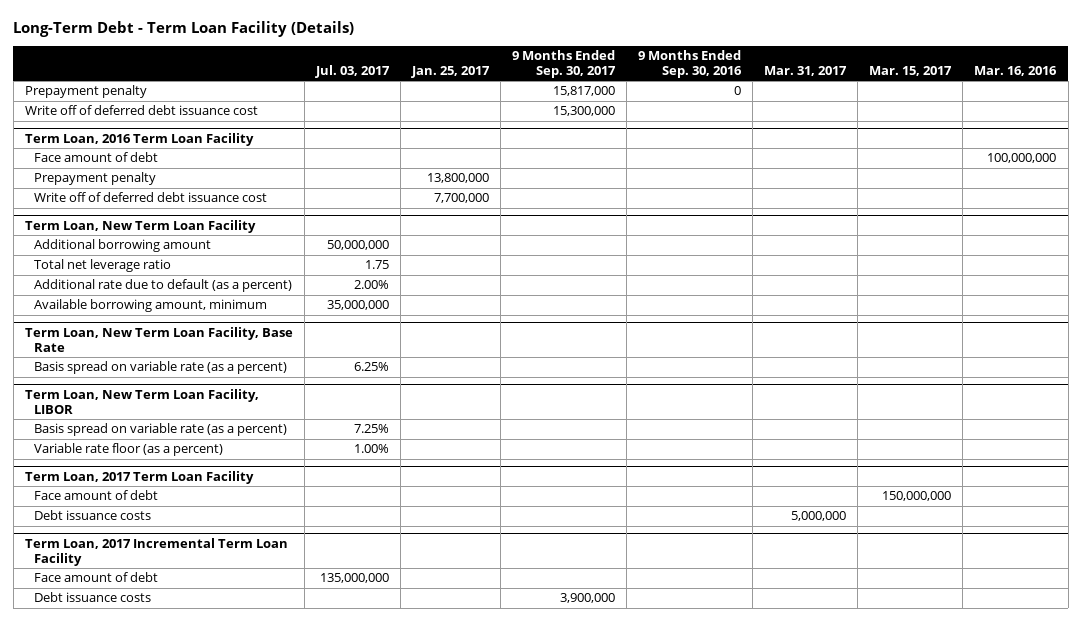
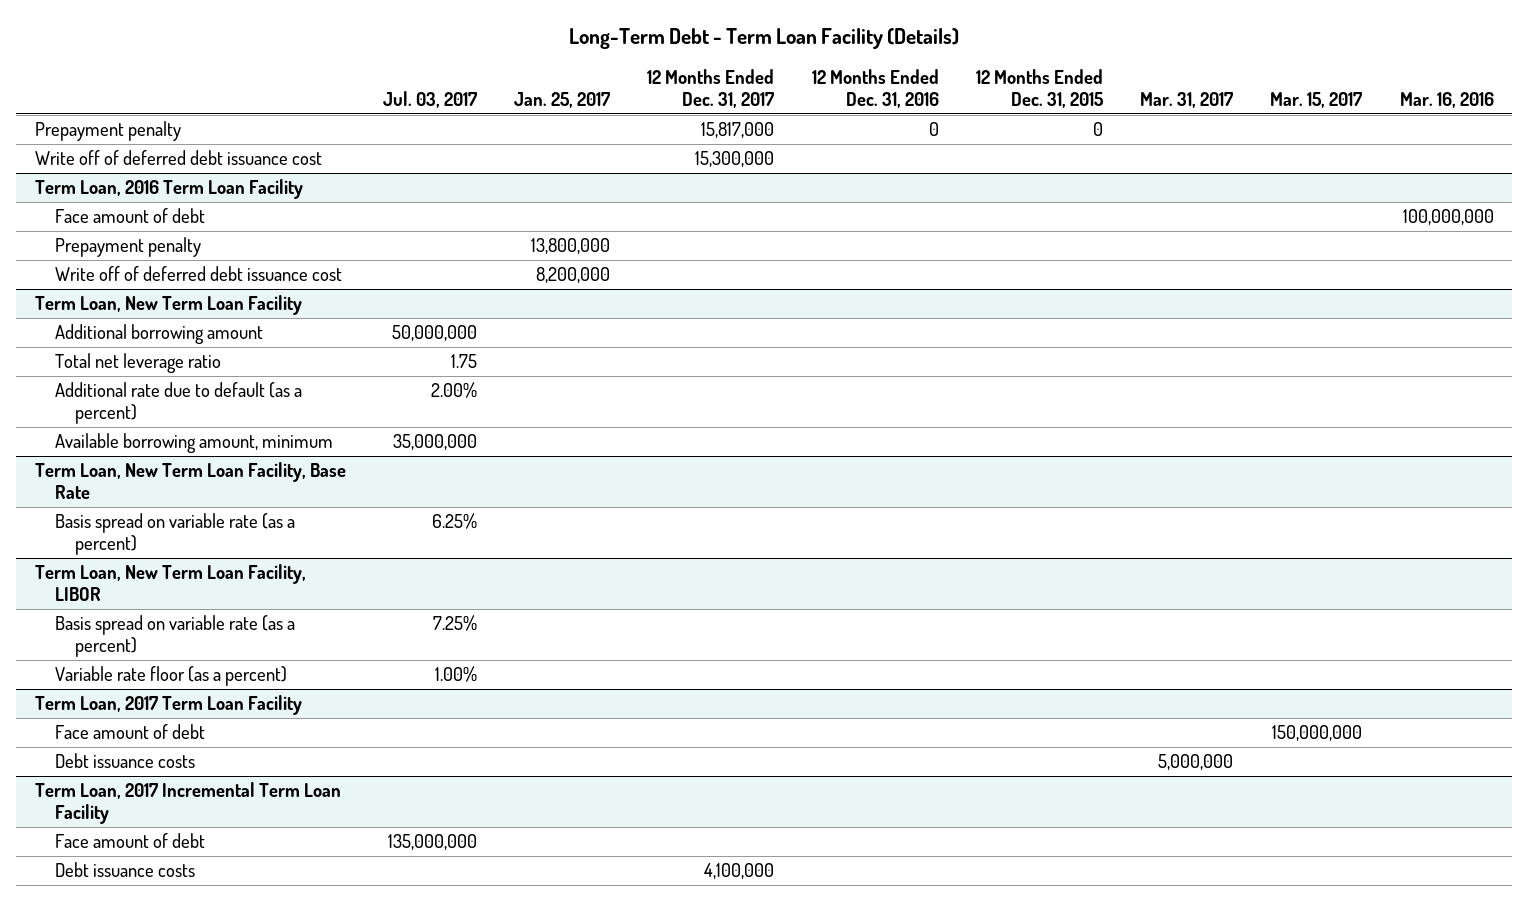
[512,49,617,78] 9 Months Ended Sep. 30, 2017 -> none
[638,49,743,78] 9 Months Ended Sep. 30, 2016 -> none
none -> [647,68,775,109] 12 Months Ended Dec. 31, 2017
none -> [811,68,939,109] 12 Months Ended Dec. 31, 2016
none -> [975,68,1103,109] 12 Months Ended Dec. 31, 2015
[433,193,489,204] 7,700,000 -> [536,267,611,284] 8,200,000

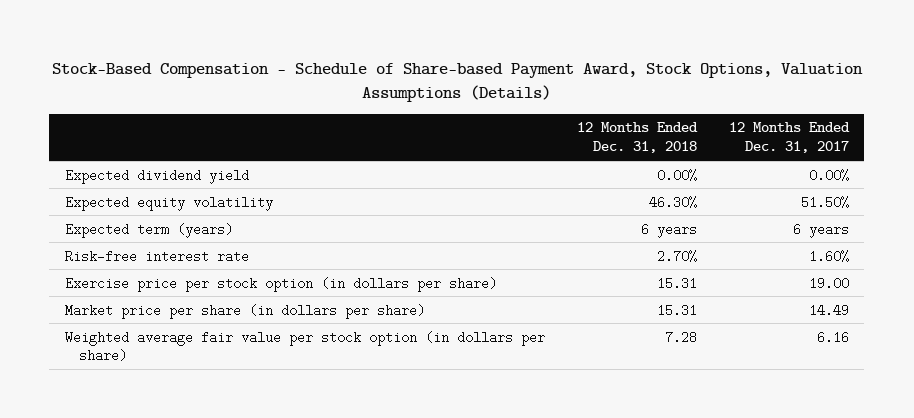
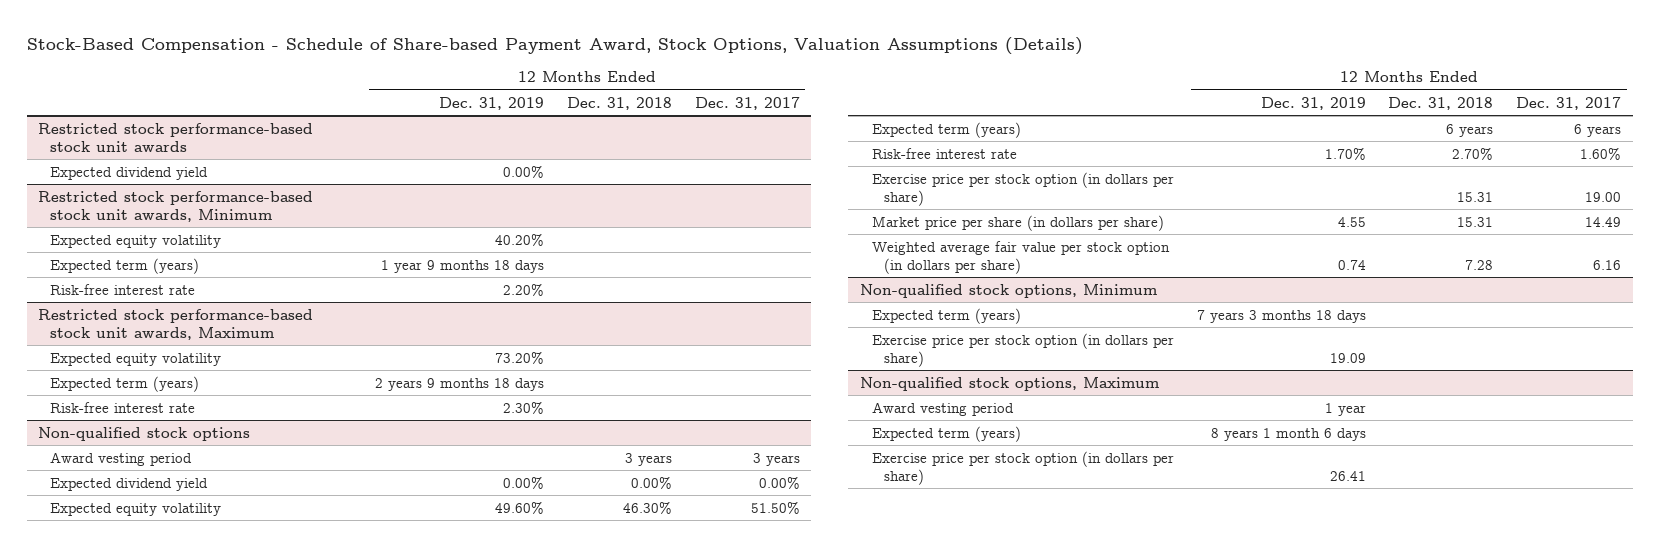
none -> [439,96,545,110] Dec. 31, 2019
none -> [38,122,314,152] Restricted stock performance-based stock unit awards
none -> [50,166,209,180] Expected dividend yield
none -> [38,190,314,222] Restricted stock performance-based stock unit awards, Minimum
none -> [50,234,222,248] Expected equity volatility
none -> [50,257,200,274] Expected term (years)
none -> [50,283,196,295] Risk-free interest rate
none -> [38,308,314,340] Restricted stock performance-based stock unit awards, Maximum
none -> [50,352,222,366] Expected equity volatility
none -> [50,375,200,392] Expected term (years)
none -> [50,401,196,413] Risk-free interest rate
none -> [38,426,251,441] Non-qualified stock options
none -> [50,451,193,466] Award vesting period
none -> [859,283,1157,298] Non-qualified stock options, Minimum
none -> [871,307,1021,324] Expected term (years)
none -> [871,332,1174,367] Exercise price per stock option (in dollars per share)
none -> [859,376,1159,391] Non-qualified stock options, Maximum
none -> [871,401,1014,416] Award vesting period
none -> [871,425,1021,442] Expected term (years)
none -> [871,450,1174,485] Exercise price per stock option (in dollars per share)

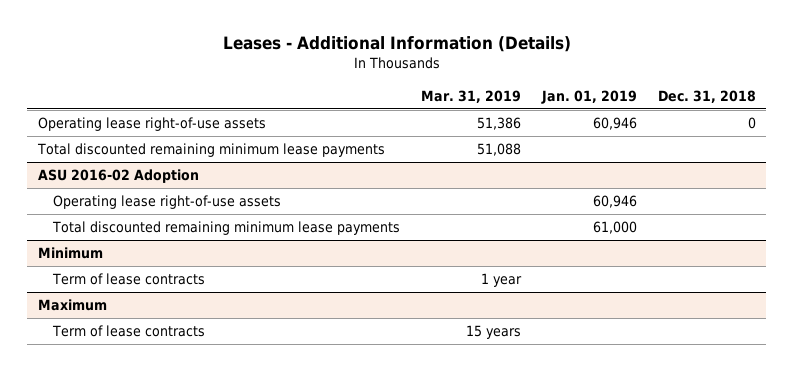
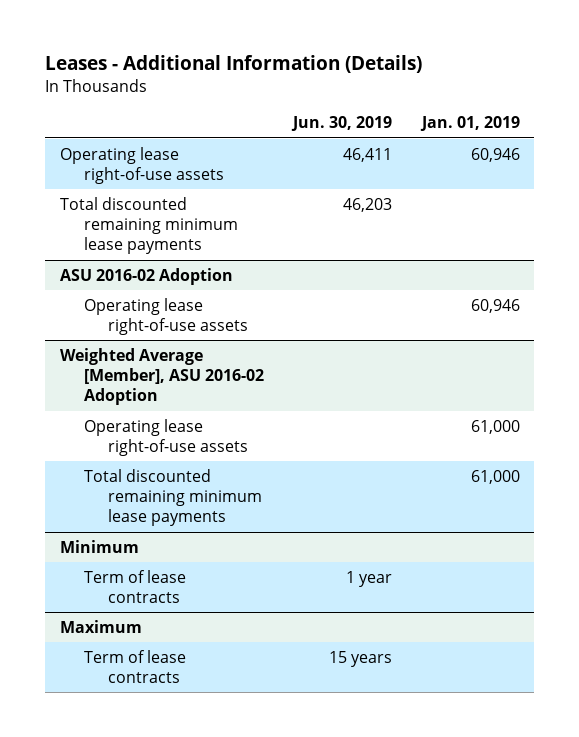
[421,89,522,103] Mar. 31, 2019 -> none
[657,89,756,103] Dec. 31, 2018 -> none
none -> [291,116,393,132] Jun. 30, 2019
[52,221,401,236] Total discounted remaining minimum lease payments -> none
none -> [59,347,265,406] Weighted Average [Member], ASU 2016-02 Adoption
none -> [84,418,249,457] Operating lease right-of-use assets
none -> [84,468,263,527] Total discounted remaining minimum lease payments

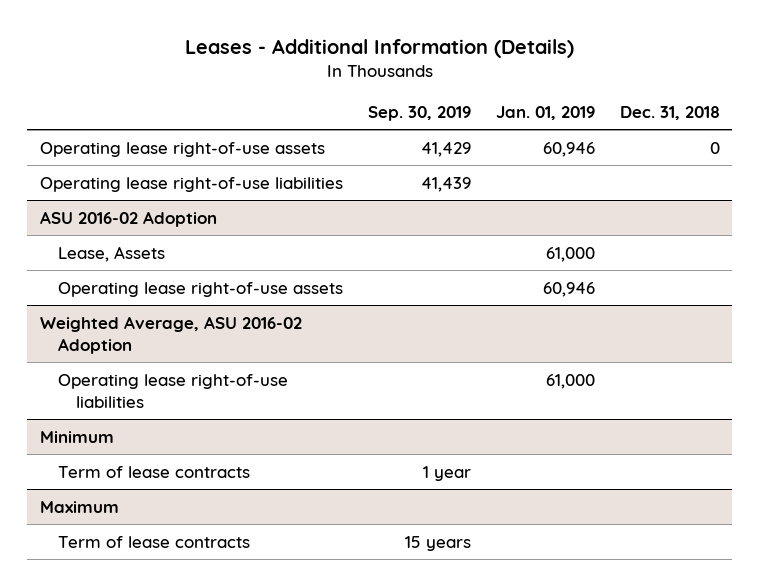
[291,116,393,132] Jun. 30, 2019 -> none
none -> [367,106,471,122] Sep. 30, 2019
none -> [619,106,720,121] Dec. 31, 2018
[59,196,239,255] Total discounted remaining minimum lease payments -> [39,176,343,192] Operating lease right-of-use liabilities
none -> [57,245,165,262] Lease, Assets
[84,418,249,457] Operating lease right-of-use assets -> none
[59,347,265,406] Weighted Average [Member], ASU 2016-02 Adoption -> [39,315,302,354] Weighted Average, ASU 2016-02 Adoption
[84,468,263,527] Total discounted remaining minimum lease payments -> [57,373,288,408] Operating lease right-of-use liabilities

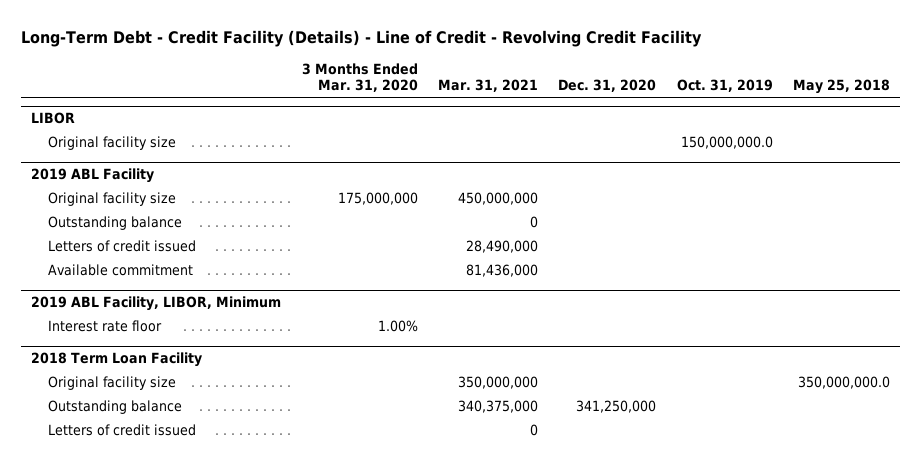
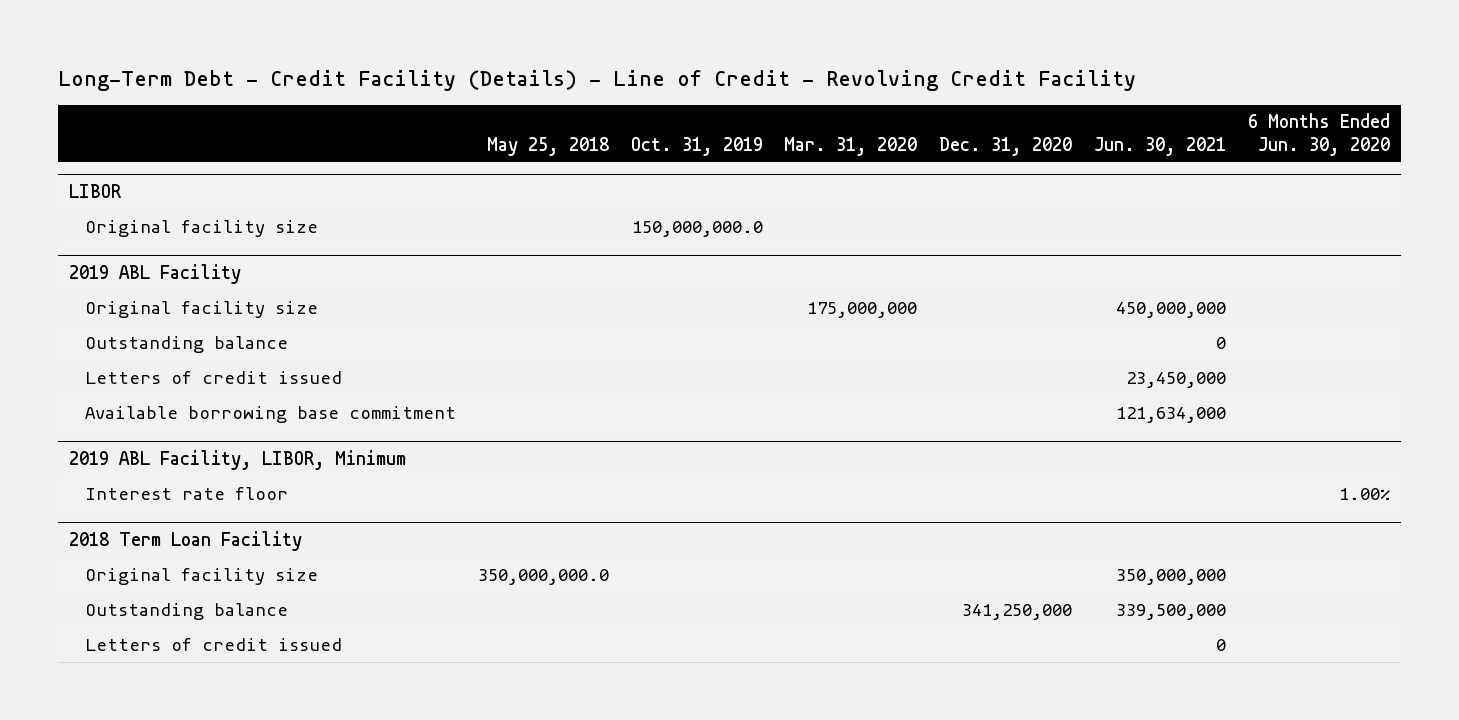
[301,62,418,93] 3 Months Ended Mar. 31, 2020 -> none
[437,79,538,93] Mar. 31, 2021 -> none
none -> [784,136,918,156] Mar. 31, 2020
none -> [1094,136,1227,156] Jun. 30, 2021
none -> [1247,113,1390,156] 6 Months Ended Jun. 30, 2020
[47,264,193,277] Available commitment -> [85,405,457,423] Available borrowing base commitment

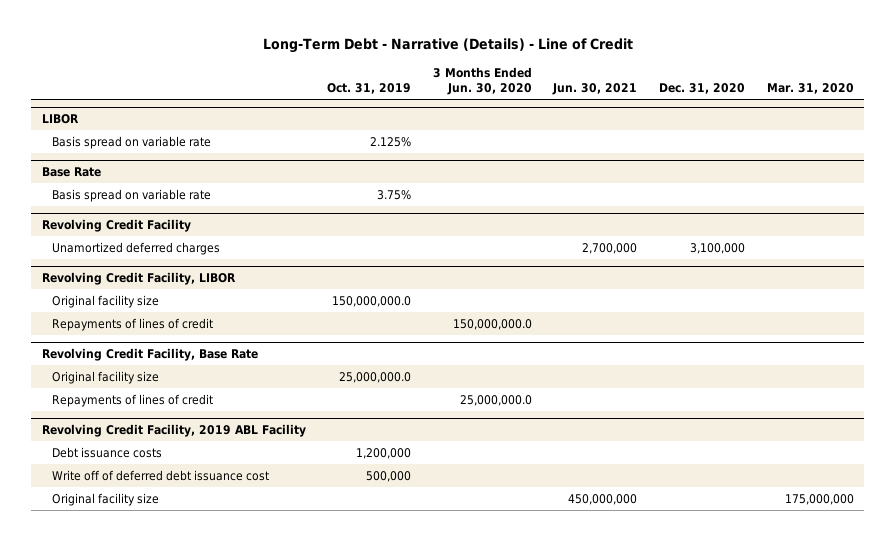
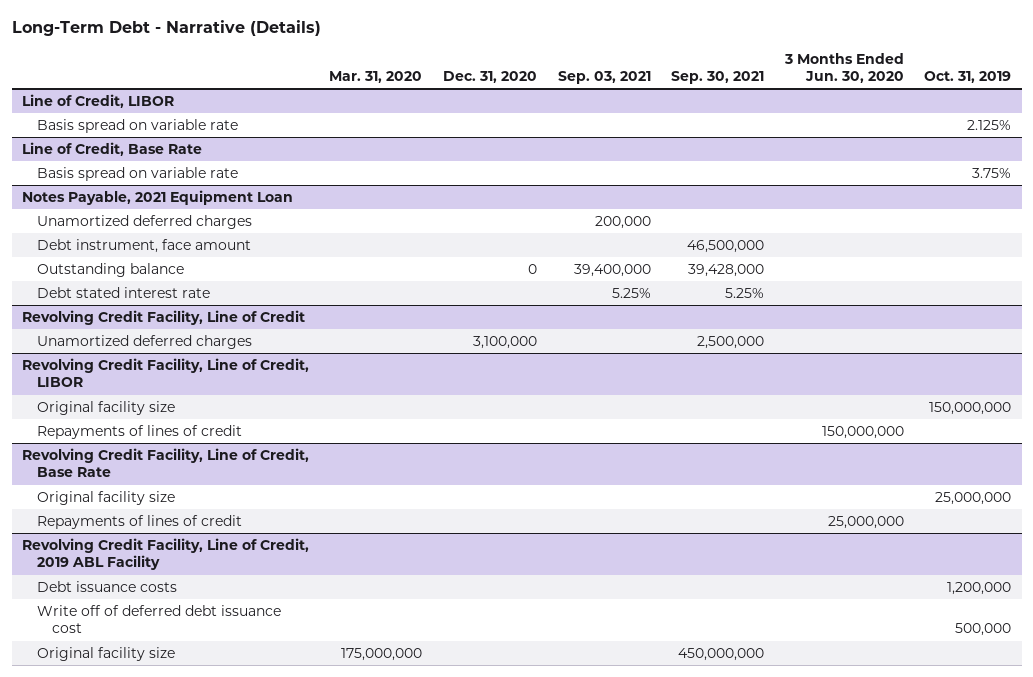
[262,38,633,54] Long-Term Debt - Narrative (Details) - Line of Credit -> [11,19,321,36] Long-Term Debt - Narrative (Details)
[552,83,638,96] Jun. 30, 2021 -> none
none -> [557,71,651,85] Sep. 03, 2021
none -> [671,71,765,85] Sep. 30, 2021
[41,114,79,125] LIBOR -> [21,93,174,108] Line of Credit, LIBOR
[41,167,101,178] Base Rate -> [21,141,202,156] Line of Credit, Base Rate
none -> [21,189,293,205] Notes Payable, 2021 Equipment Loan
none -> [36,214,252,229] Unamortized deferred charges
none -> [36,238,251,253] Debt instrument, face amount
none -> [36,262,184,277] Outstanding balance
none -> [36,286,210,298] Debt stated interest rate
[41,219,191,233] Revolving Credit Facility -> [21,309,305,325] Revolving Credit Facility, Line of Credit
[41,272,236,286] Revolving Credit Facility, LIBOR -> [21,357,309,388] Revolving Credit Facility, Line of Credit, LIBOR
[332,295,412,307] 150,000,000.0 -> [929,401,1012,415] 150,000,000
[452,318,532,330] 150,000,000.0 -> [821,425,904,439] 150,000,000
[41,348,258,362] Revolving Credit Facility, Base Rate -> [21,447,309,478] Revolving Credit Facility, Line of Credit, Base Rate
[339,371,412,383] 25,000,000.0 -> [935,491,1012,505] 25,000,000
[459,394,532,406] 25,000,000.0 -> [827,515,904,529] 25,000,000
[41,424,306,438] Revolving Credit Facility, 2019 ABL Facility -> [21,537,309,571] Revolving Credit Facility, Line of Credit, 2019 ABL Facility

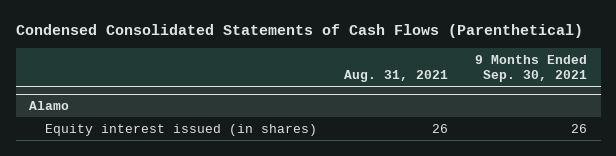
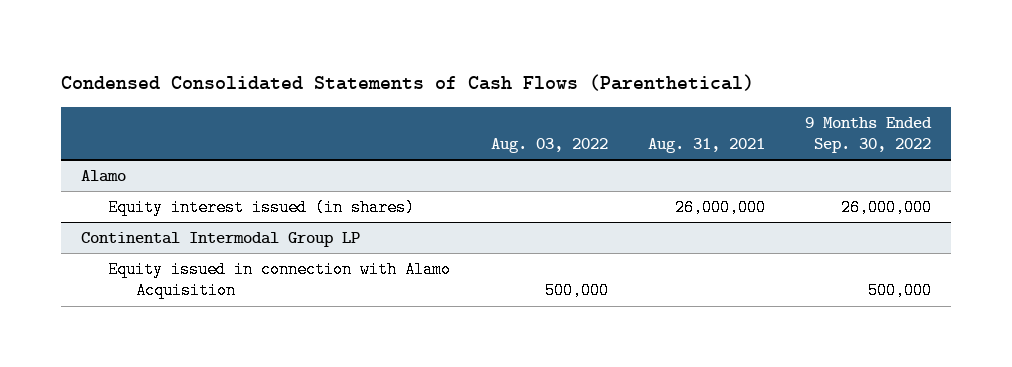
[475,55,588,82] 9 Months Ended Sep. 30, 2021 -> none
none -> [490,138,608,154] Aug. 03, 2022
none -> [805,116,933,154] 9 Months Ended Sep. 30, 2022
[431,123,448,133] 26 -> [674,199,766,217] 26,000,000
none -> [80,232,360,248] Continental Intermodal Group LP
none -> [108,261,452,300] Equity issued in connection with Alamo Acquisition

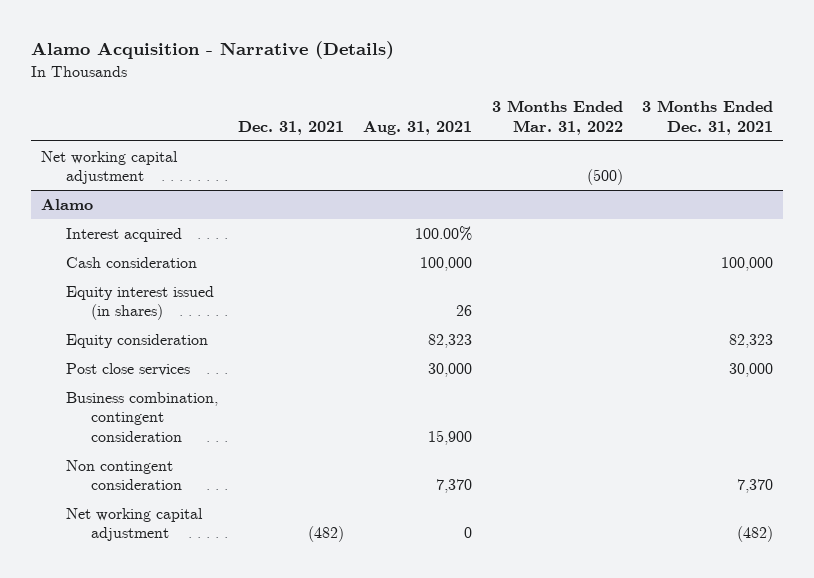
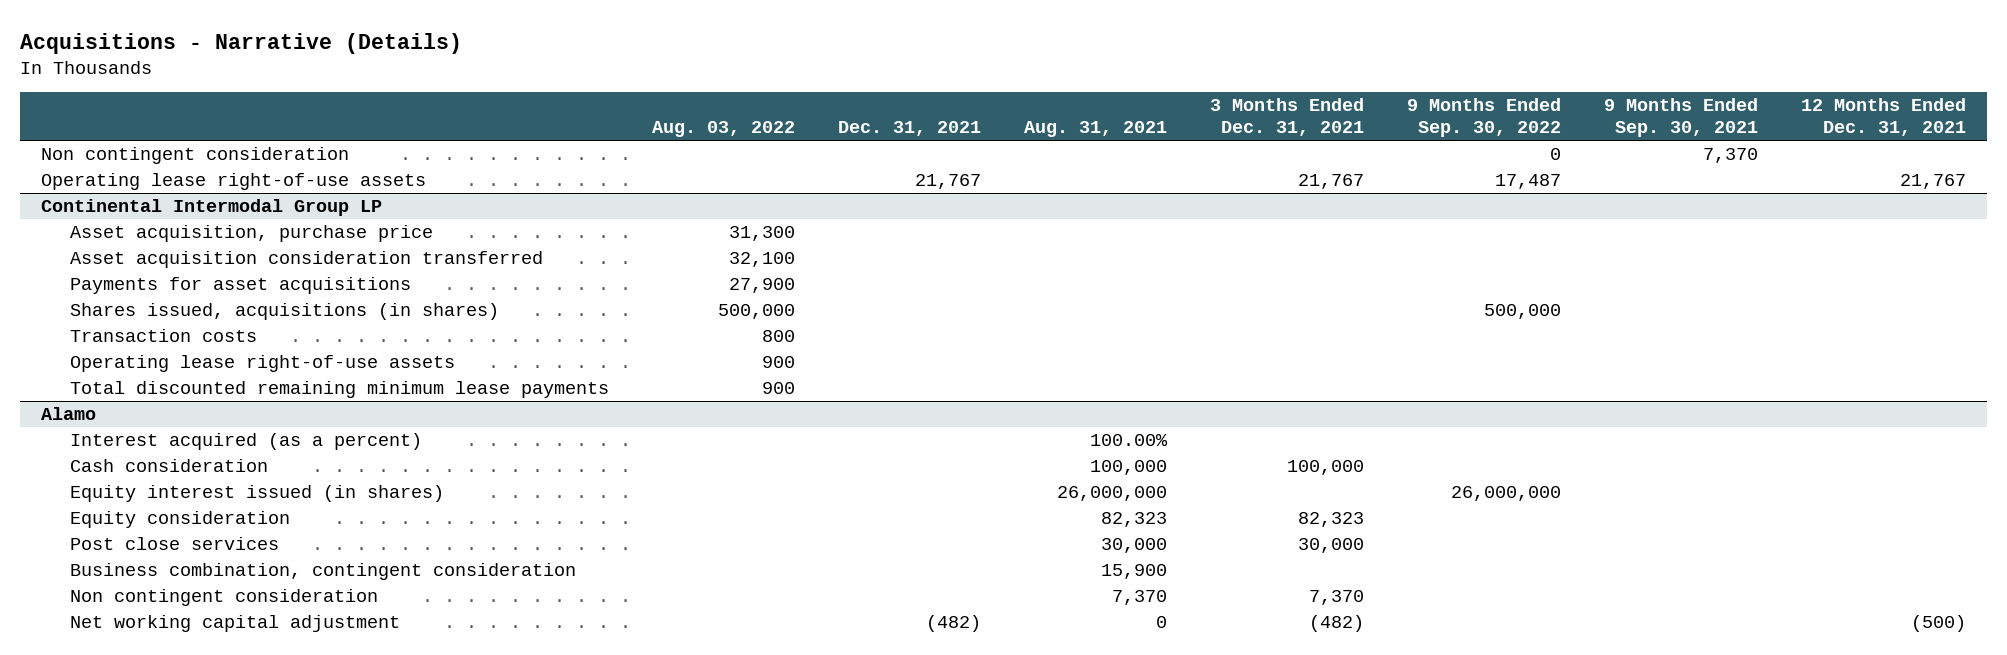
[31,41,395,60] Alamo Acquisition - Narrative (Details) -> [19,32,462,54] Acquisitions - Narrative (Details)
[491,100,623,135] 3 Months Ended Mar. 31, 2022 -> none
none -> [652,121,796,138] Aug. 03, 2022
none -> [1406,98,1561,138] 9 Months Ended Sep. 30, 2022
none -> [1603,98,1758,138] 9 Months Ended Sep. 30, 2021
none -> [1800,98,1966,137] 12 Months Ended Dec. 31, 2021
[40,150,178,185] Net working capital adjustment -> none
none -> [41,147,350,165] Non contingent consideration
none -> [41,173,427,191] Operating lease right-of-use assets
none -> [41,199,383,217] Continental Intermodal Group LP
none -> [70,225,434,243] Asset acquisition, purchase price
none -> [70,251,544,269] Asset acquisition consideration transferred
none -> [70,277,412,295] Payments for asset acquisitions
none -> [70,303,500,321] Shares issued, acquisitions (in shares)
none -> [70,329,258,343] Transaction costs
none -> [70,355,456,373] Operating lease right-of-use assets
none -> [70,381,610,399] Total discounted remaining minimum lease payments
[65,227,182,242] Interest acquired -> [70,433,423,451] Interest acquired (as a percent)
[456,305,473,317] 26 -> [1057,486,1168,502] 26,000,000

